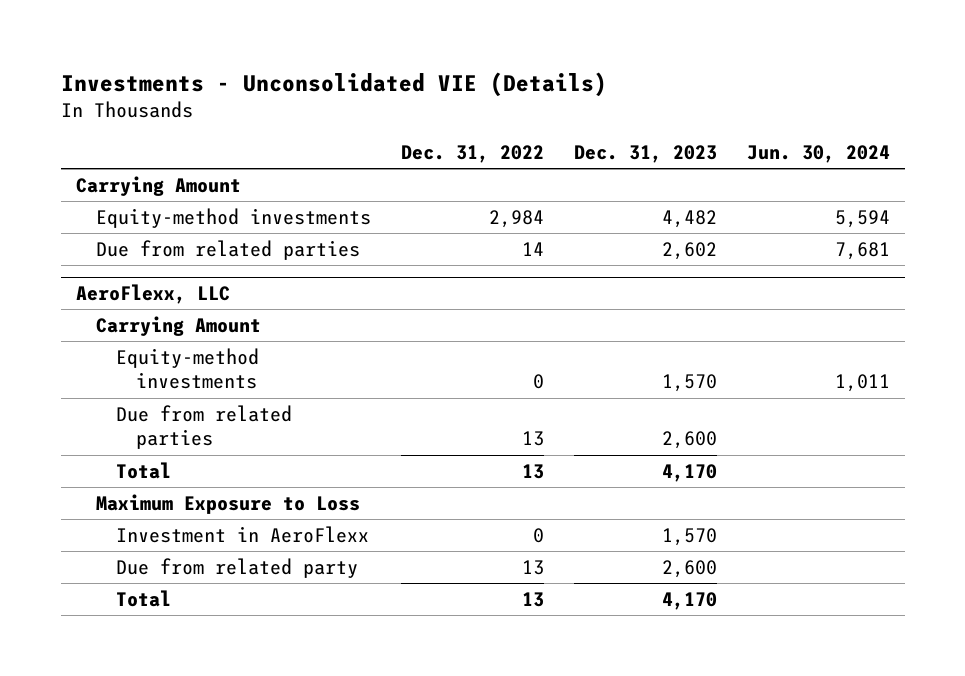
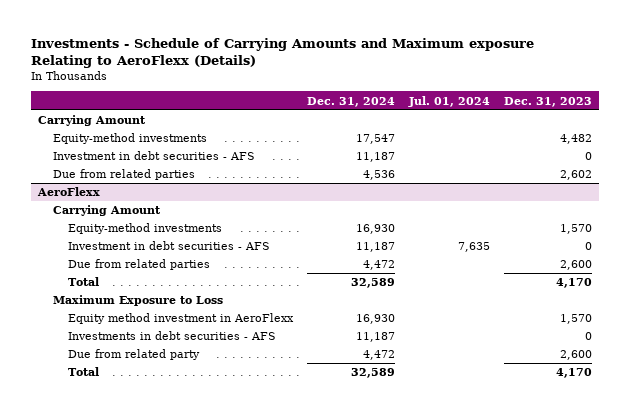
[60,71,607,97] Investments - Unconsolidated VIE (Details) -> [30,38,534,69] Investments - Schedule of Carrying Amounts and Maximum exposure Relating to AeroFlexx (Details)
[400,145,544,164] Dec. 31, 2022 -> none
[746,145,890,164] Jun. 30, 2024 -> none
none -> [306,96,395,107] Dec. 31, 2024
none -> [408,95,491,107] Jul. 01, 2024
none -> [52,151,255,161] Investment in debt securities - AFS
[75,284,230,305] AeroFlexx, LLC -> [37,187,101,197] AeroFlexx
none -> [67,241,270,251] Investment in debt securities - AFS
[115,525,369,543] Investment in AeroFlexx -> [67,313,294,325] Equity method investment in AeroFlexx
none -> [67,331,276,341] Investments in debt securities - AFS

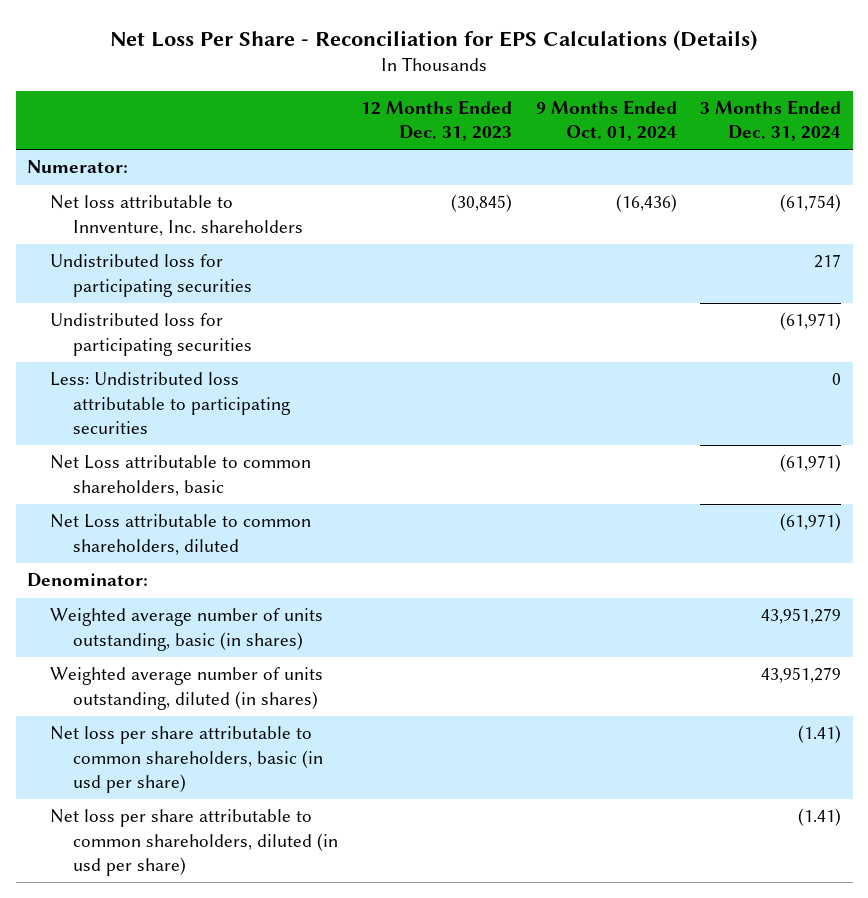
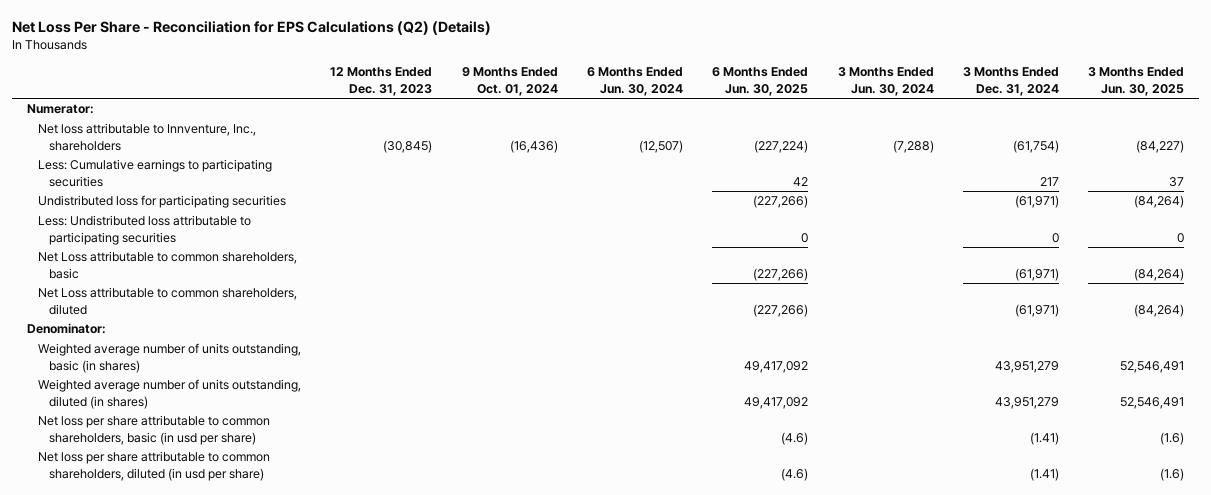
[110,29,758,51] Net Loss Per Share - Reconciliation for EPS Calculations (Details) -> [12,21,492,36] Net Loss Per Share - Reconciliation for EPS Calculations (Q2) (Details)
none -> [586,67,683,96] 6 Months Ended Jun. 30, 2024
none -> [712,67,809,96] 6 Months Ended Jun. 30, 2025
none -> [837,67,934,96] 3 Months Ended Jun. 30, 2024
none -> [1088,67,1185,96] 3 Months Ended Jun. 30, 2025
[50,195,304,236] Net loss attributable to Innventure, Inc. shareholders -> [37,123,256,151] Net loss attributable to Innventure, Inc., shareholders
[50,254,253,297] Undistributed loss for participating securities -> [37,159,272,187] Less: Cumulative earnings to participating securities

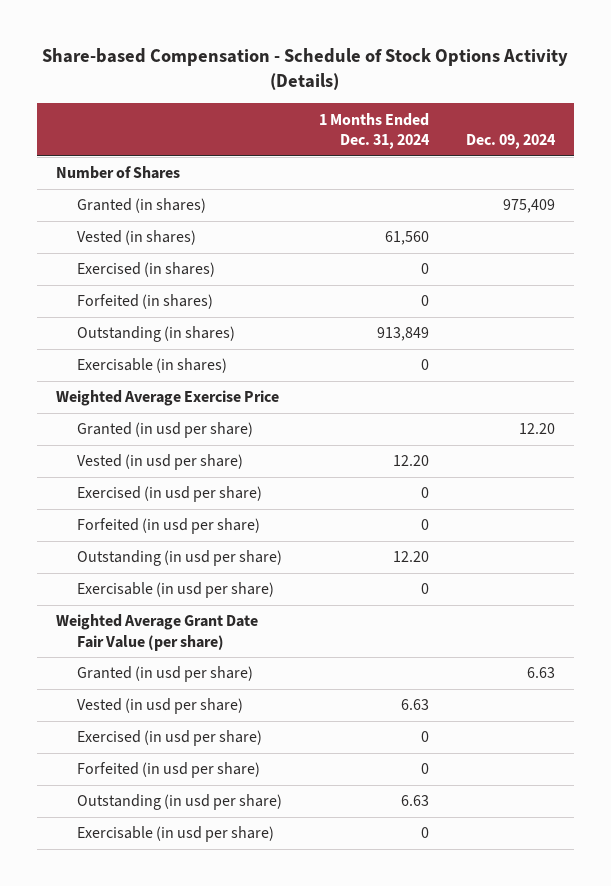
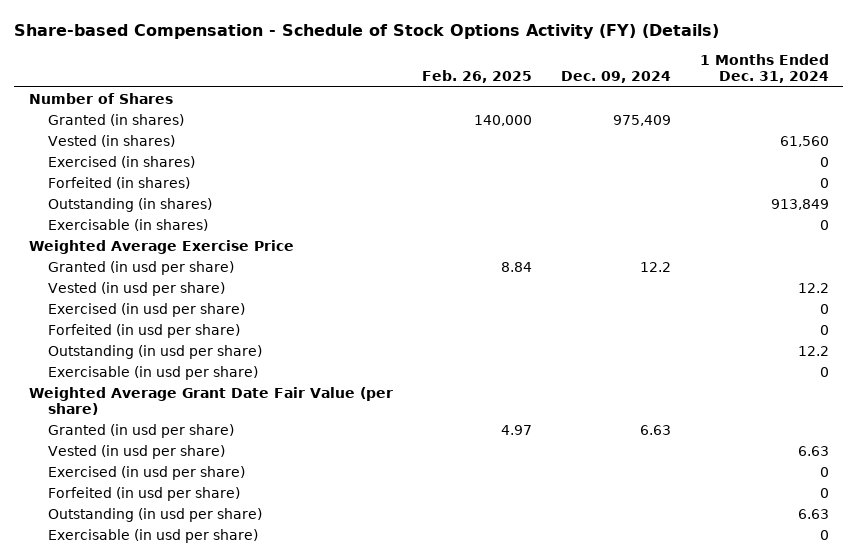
[42,48,569,91] Share-based Compensation - Schedule of Stock Options Activity (Details) -> [14,23,720,39] Share-based Compensation - Schedule of Stock Options Activity (FY) (Details)
none -> [421,70,532,84] Feb. 26, 2025
[519,423,556,435] 12.20 -> [639,261,671,272] 12.2
[393,455,430,467] 12.20 -> [797,282,829,293] 12.2
[393,551,430,563] 12.20 -> [797,345,829,356] 12.2

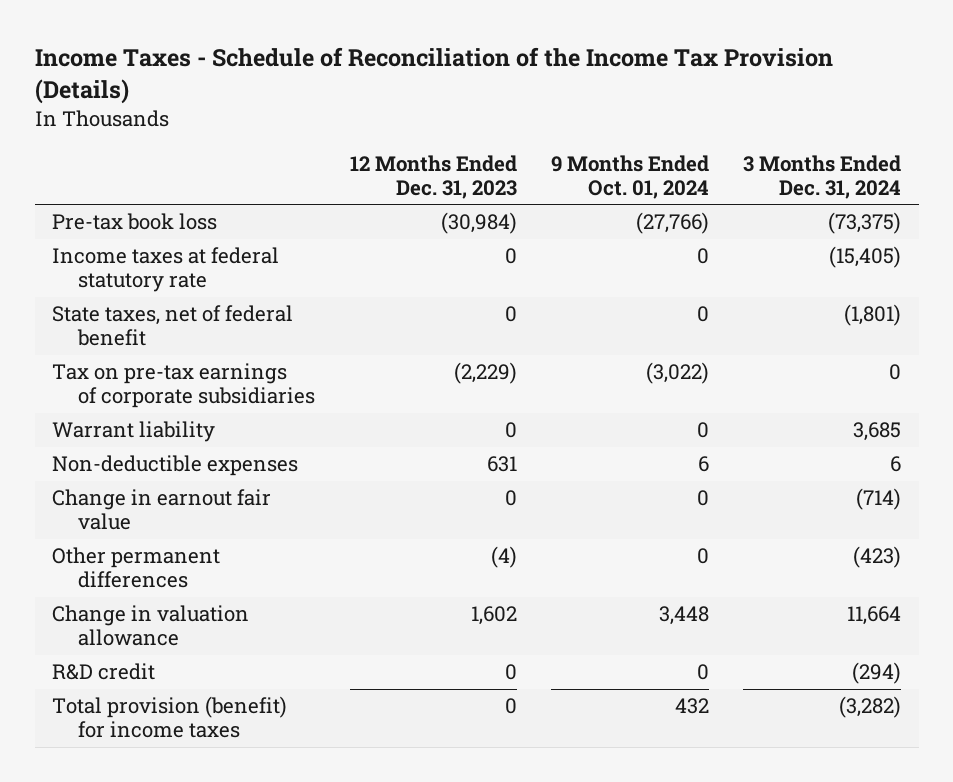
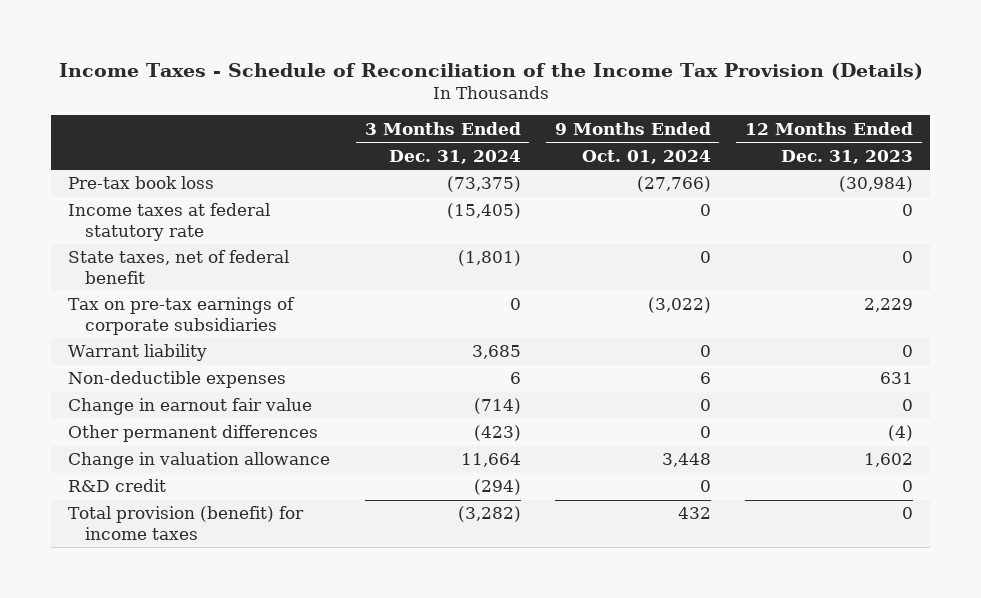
[453,362,517,385] (2,229) -> [864,298,914,313] 2,229

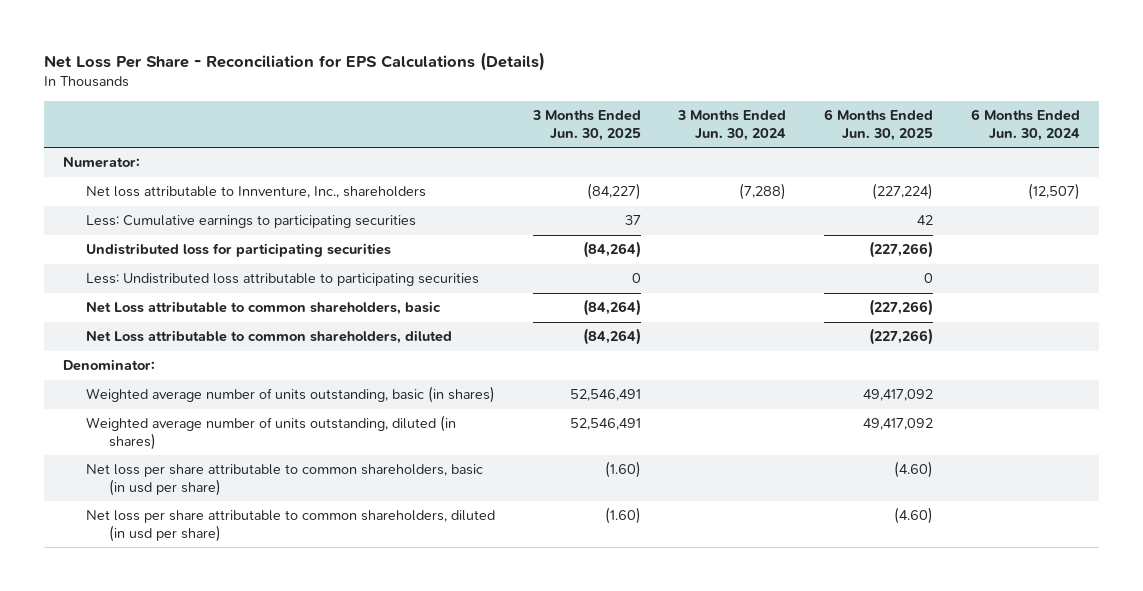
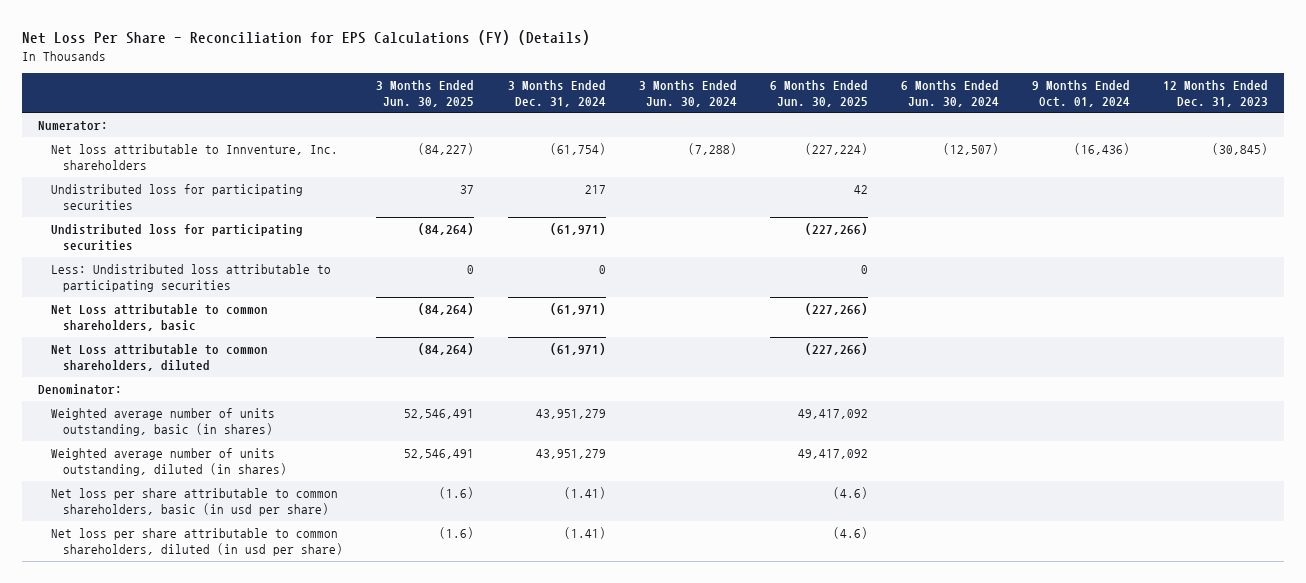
[44,51,546,71] Net Loss Per Share - Reconciliation for EPS Calculations (Details) -> [21,30,590,46] Net Loss Per Share - Reconciliation for EPS Calculations (FY) (Details)
none -> [507,80,606,107] 3 Months Ended Dec. 31, 2024
none -> [1031,80,1130,107] 9 Months Ended Oct. 01, 2024
none -> [1162,80,1268,107] 12 Months Ended Dec. 31, 2023
[85,186,426,199] Net loss attributable to Innventure, Inc., shareholders -> [50,144,338,170] Net loss attributable to Innventure, Inc. shareholders
[85,215,416,229] Less: Cumulative earnings to participating securities -> [50,184,303,210] Undistributed loss for participating securities
[604,461,641,479] (1.60) -> [439,487,475,500] (1.6)
[894,461,934,479] (4.60) -> [832,487,868,500] (4.6)
[604,507,641,525] (1.60) -> [439,527,475,540] (1.6)
[894,507,934,525] (4.60) -> [832,527,868,540] (4.6)

